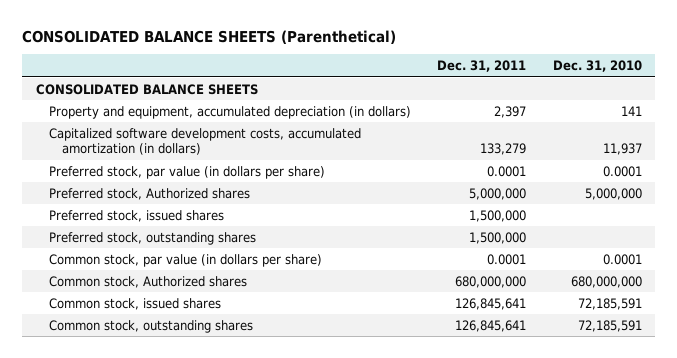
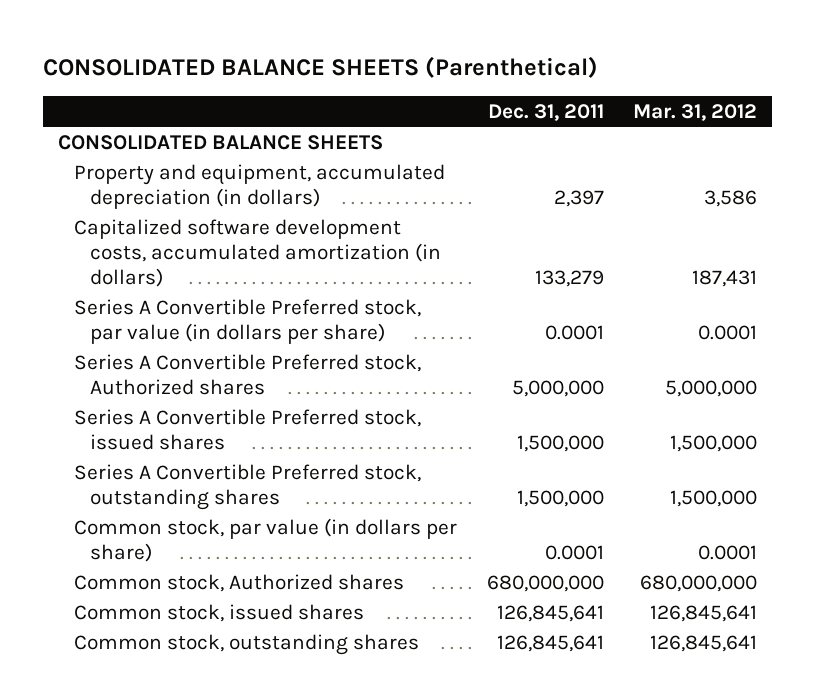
[552,60,642,73] Dec. 31, 2010 -> none
none -> [633,103,758,121] Mar. 31, 2012
[49,165,326,179] Preferred stock, par value (in dollars per share) -> [73,298,421,344] Series A Convertible Preferred stock, par value (in dollars per share)
[49,187,251,200] Preferred stock, Authorized shares -> [73,353,421,395] Series A Convertible Preferred stock, Authorized shares
[49,209,225,222] Preferred stock, issued shares -> [73,408,421,450] Series A Convertible Preferred stock, issued shares
[49,231,257,245] Preferred stock, outstanding shares -> [73,463,421,510] Series A Convertible Preferred stock, outstanding shares

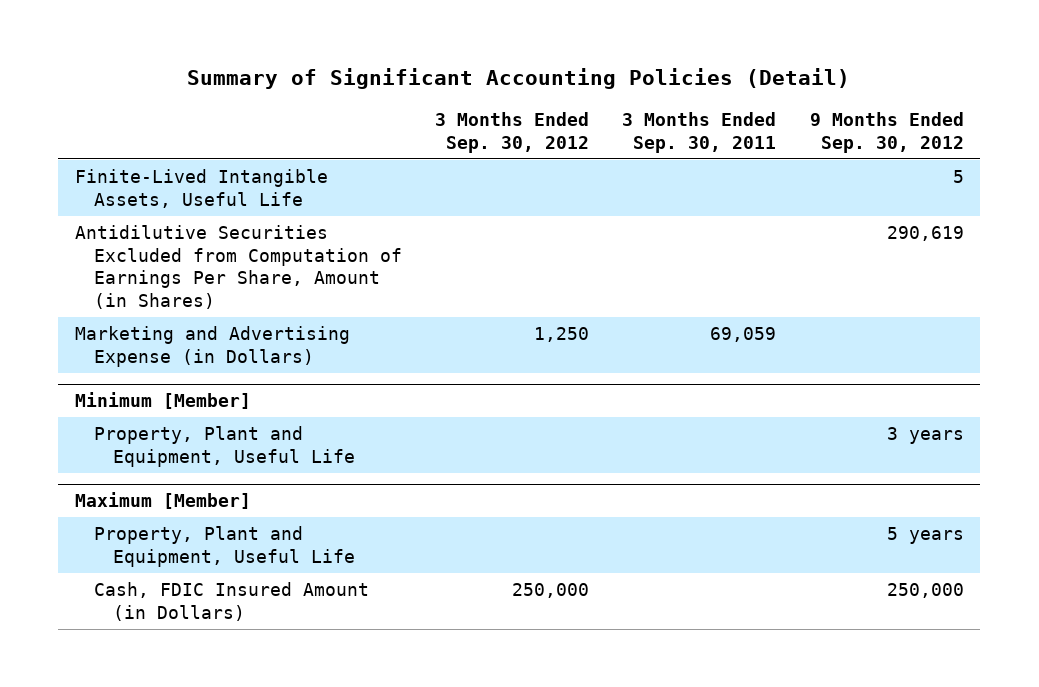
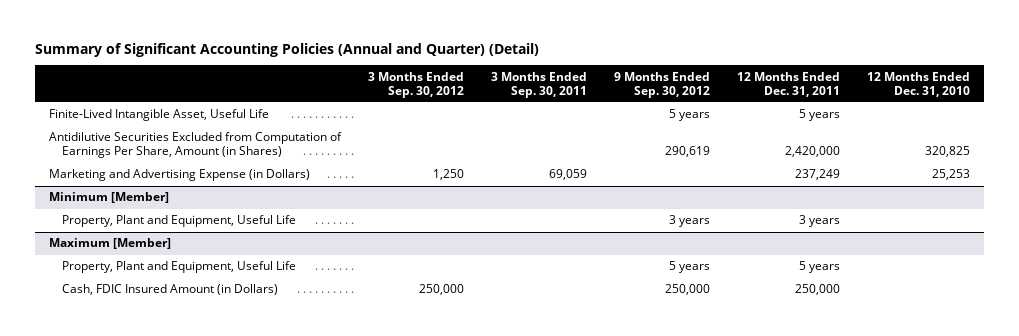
[187,68,851,90] Summary of Significant Accounting Policies (Detail) -> [35,42,540,57] Summary of Significant Accounting Policies (Annual and Quarter) (Detail)
none -> [737,71,841,97] 12 Months Ended Dec. 31, 2011
none -> [867,71,971,97] 12 Months Ended Dec. 31, 2010
[74,168,328,208] Finite-Lived Intangible Assets, Useful Life -> [48,109,269,122] Finite-Lived Intangible Asset, Useful Life
[952,169,964,183] 5 -> [669,109,711,122] 5 years

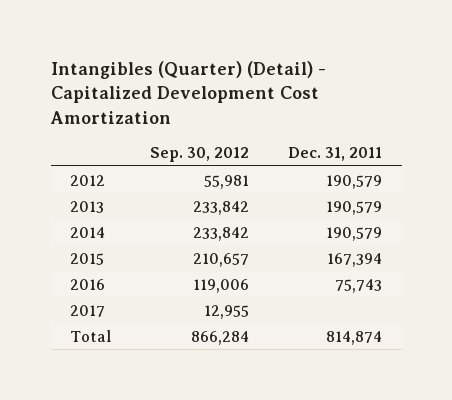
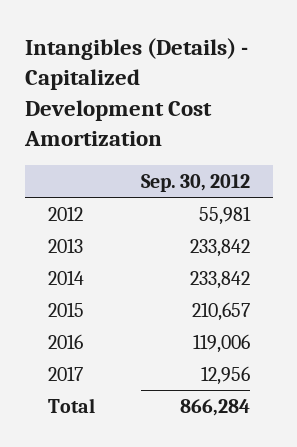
[49,60,326,124] Intangibles (Quarter) (Detail) - Capitalized Development Cost Amortization -> [23,38,248,146] Intangibles (Details) - Capitalized Development Cost Amortization
[288,147,383,162] Dec. 31, 2011 -> none
[204,304,250,319] 12,955 -> [200,365,250,385] 12,956

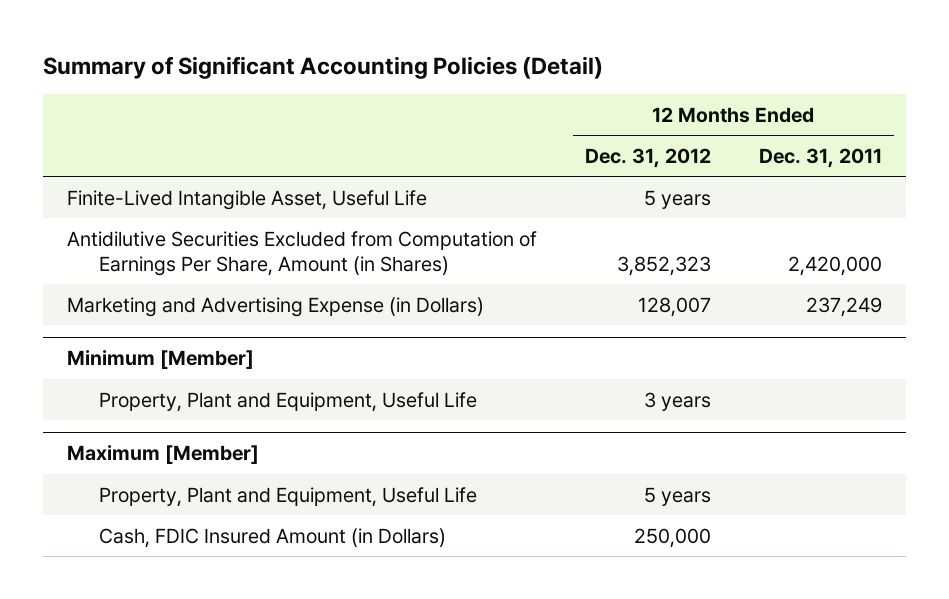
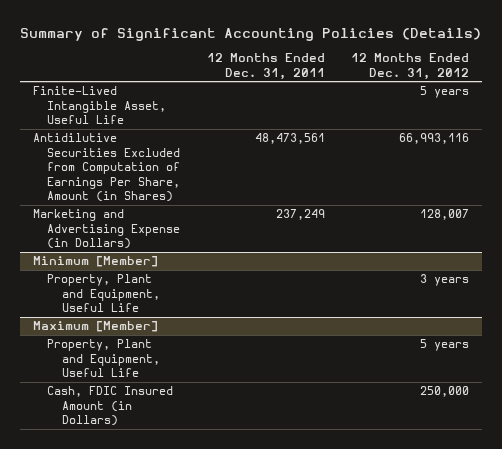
[43,56,604,80] Summary of Significant Accounting Policies (Detail) -> [19,27,481,41] Summary of Significant Accounting Policies (Details)
[616,255,711,276] 3,852,323 -> [399,133,470,145] 66,993,116
[787,255,882,276] 2,420,000 -> [254,133,325,145] 48,473,561

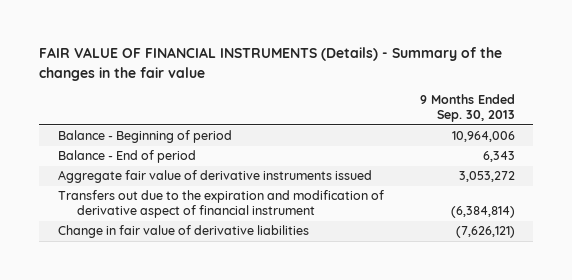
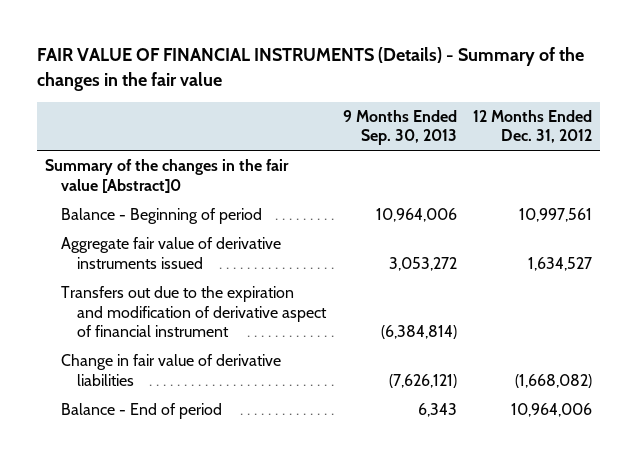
none -> [473,109,593,144] 12 Months Ended Dec. 31, 2012
none -> [44,159,289,193] Summary of the changes in the fair value [Abstract]0
[57,150,196,164] Balance - End of period -> [60,403,222,420] Balance - End of period

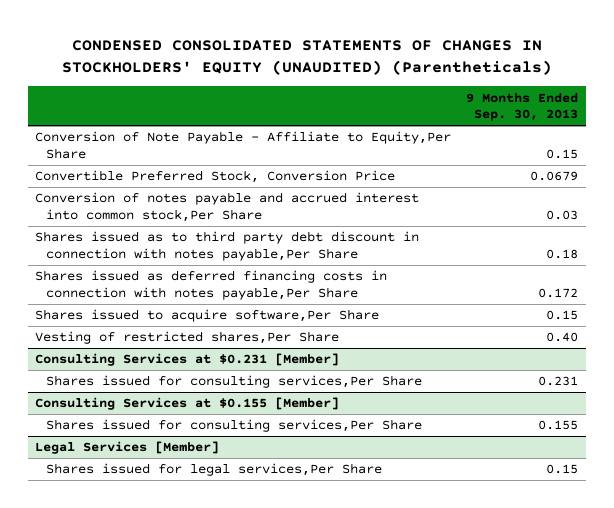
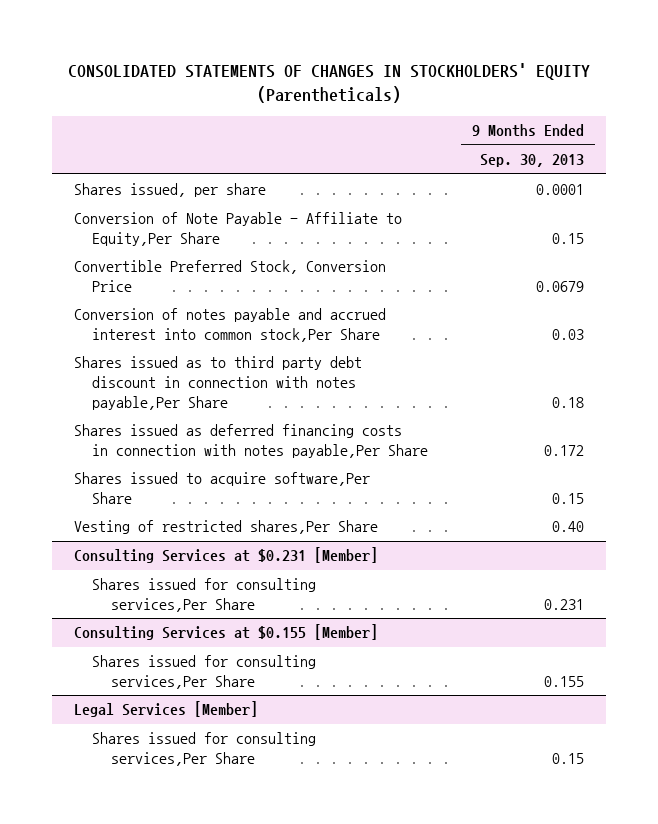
[61,40,552,76] CONDENSED CONSOLIDATED STATEMENTS OF CHANGES IN STOCKHOLDERS' EQUITY (UNAUDITED) (Parentheticals) -> [67,63,590,104] CONSOLIDATED STATEMENTS OF CHANGES IN STOCKHOLDERS' EQUITY (Parentheticals)
none -> [73,183,266,198] Shares issued, per share
[45,463,382,477] Shares issued for legal services,Per Share -> [92,732,317,767] Shares issued for consulting services,Per Share

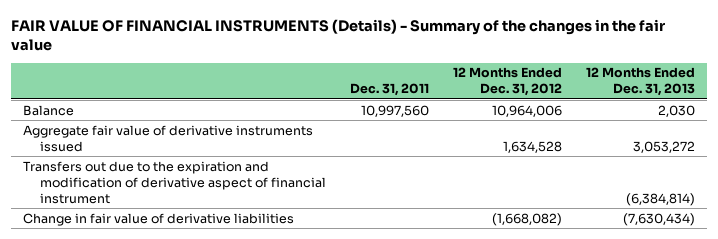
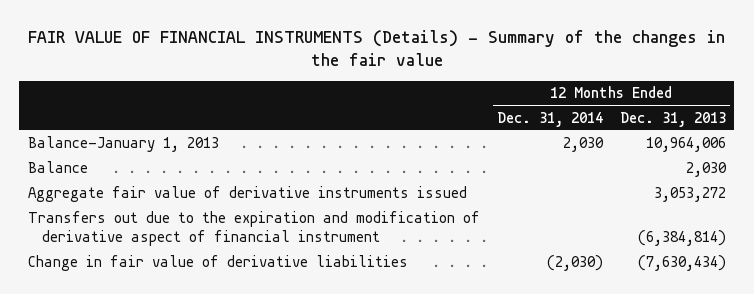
[350,83,430,97] Dec. 31, 2011 -> none
[453,67,563,97] 12 Months Ended Dec. 31, 2012 -> none
none -> [496,111,603,127] Dec. 31, 2014
none -> [27,136,219,153] Balance-January 1, 2013

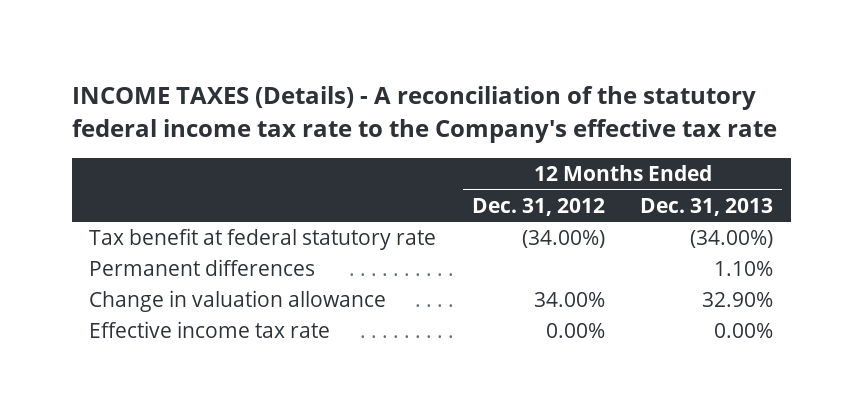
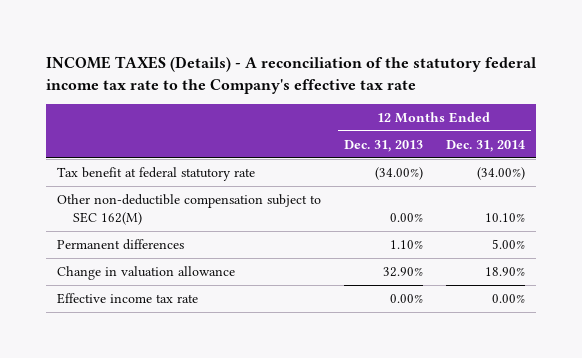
[471,197,605,216] Dec. 31, 2012 -> none
none -> [445,139,525,152] Dec. 31, 2014
none -> [57,194,322,226] Other non-deductible compensation subject to SEC 162(M)

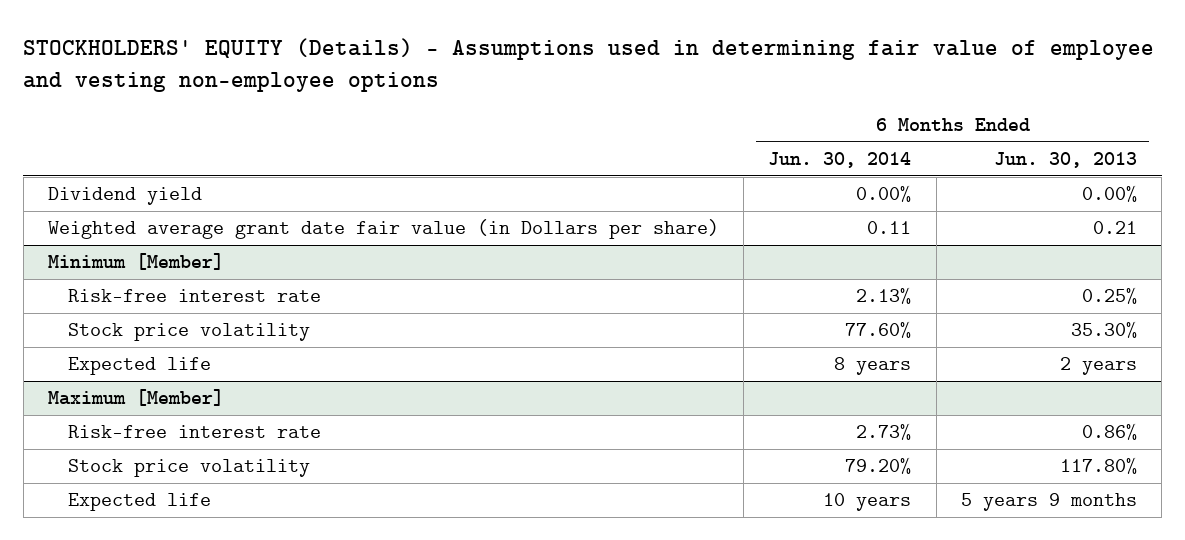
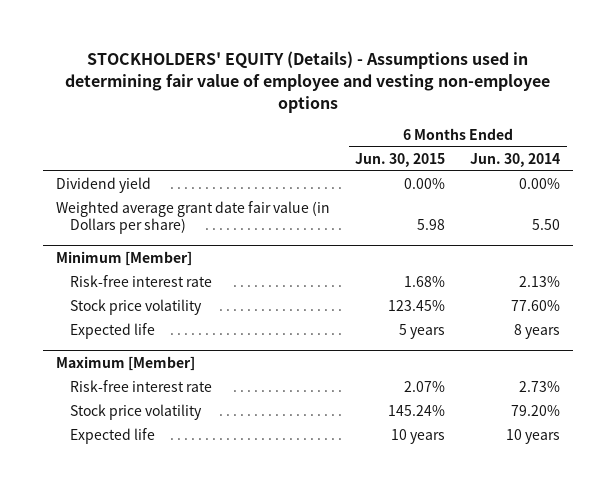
[993,152,1137,169] Jun. 30, 2013 -> none
none -> [355,153,446,168] Jun. 30, 2015
[867,221,912,235] 0.11 -> [532,219,561,231] 5.50

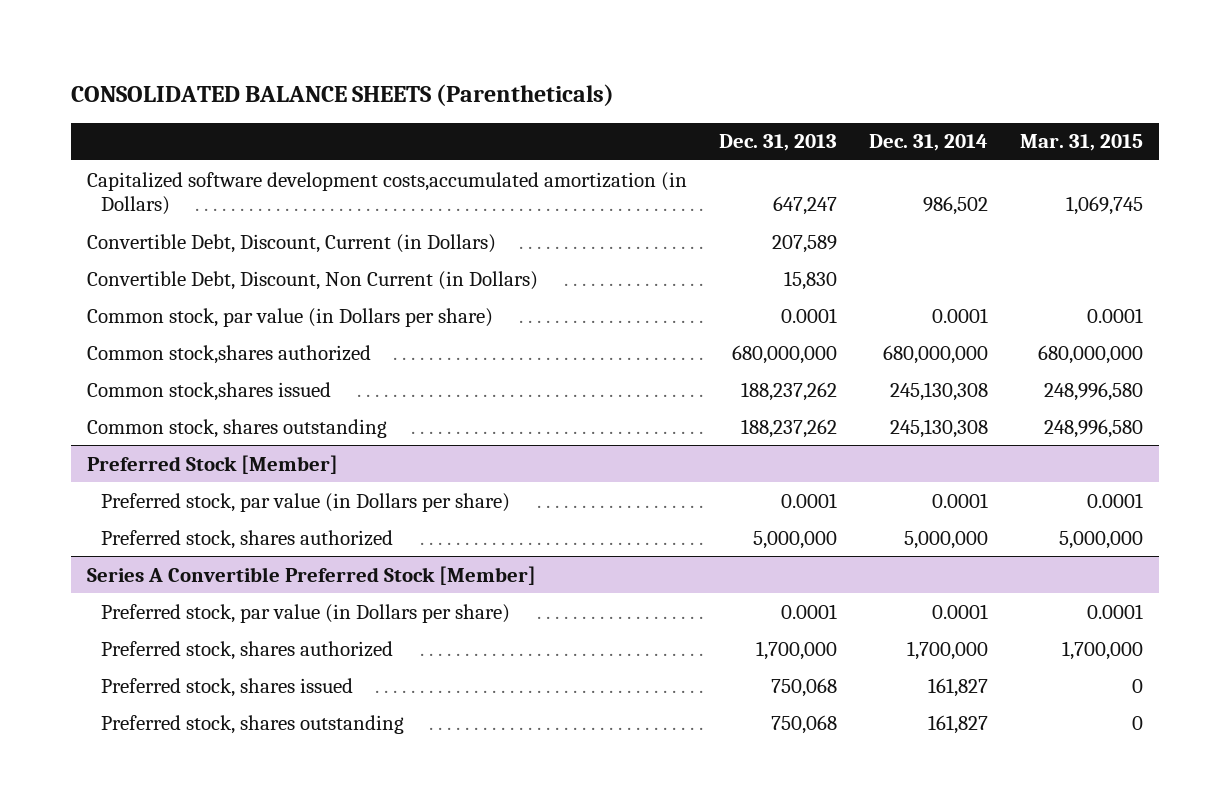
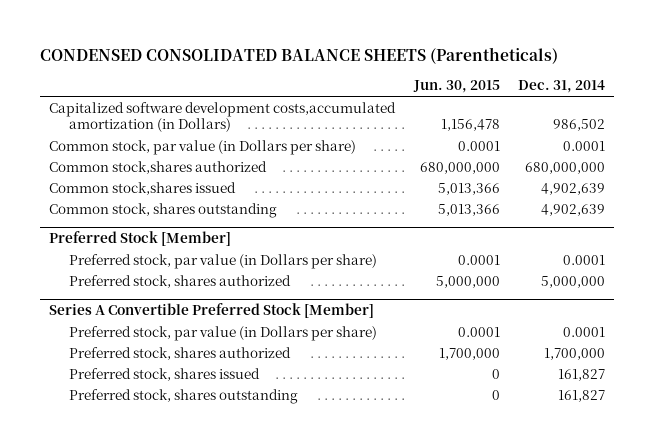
[70,84,614,107] CONSOLIDATED BALANCE SHEETS (Parentheticals) -> [40,47,559,65] CONDENSED CONSOLIDATED BALANCE SHEETS (Parentheticals)
[718,134,837,152] Dec. 31, 2013 -> none
[1020,134,1144,152] Mar. 31, 2015 -> none
none -> [412,80,500,94] Jun. 30, 2015
[86,233,496,253] Convertible Debt, Discount, Current (in Dollars) -> none
[86,270,538,290] Convertible Debt, Discount, Non Current (in Dollars) -> none
[889,381,988,401] 245,130,308 -> [541,182,606,195] 4,902,639
[889,418,988,438] 245,130,308 -> [541,203,606,216] 4,902,639

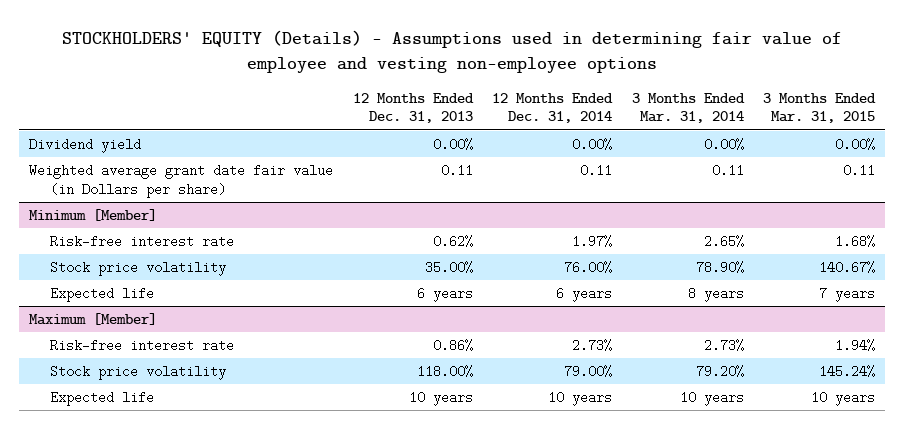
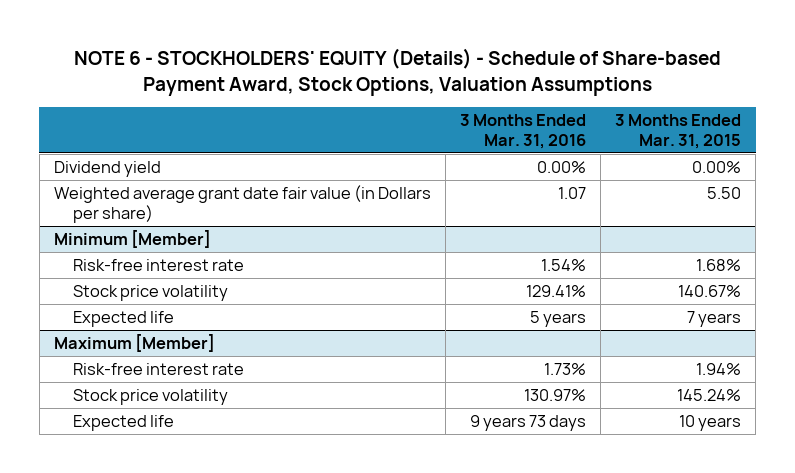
[62,30,843,73] STOCKHOLDERS' EQUITY (Details) - Assumptions used in determining fair value of employee and vesting non-employee options -> [73,48,721,96] NOTE 6 - STOCKHOLDERS' EQUITY (Details) - Schedule of Share-based Payment Award, Stock Options, Valuation Assumptions
[352,92,474,124] 12 Months Ended Dec. 31, 2013 -> none
[492,92,614,124] 12 Months Ended Dec. 31, 2014 -> none
[631,92,745,124] 3 Months Ended Mar. 31, 2014 -> none
none -> [460,113,587,149] 3 Months Ended Mar. 31, 2016
[843,163,876,177] 0.11 -> [707,186,742,199] 5.50

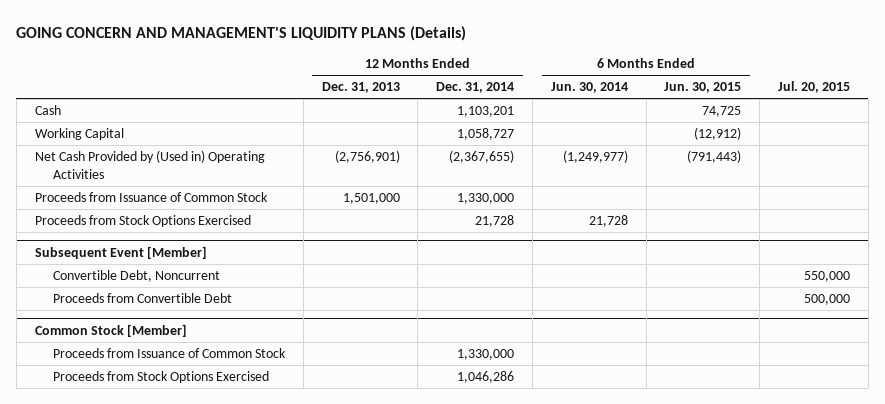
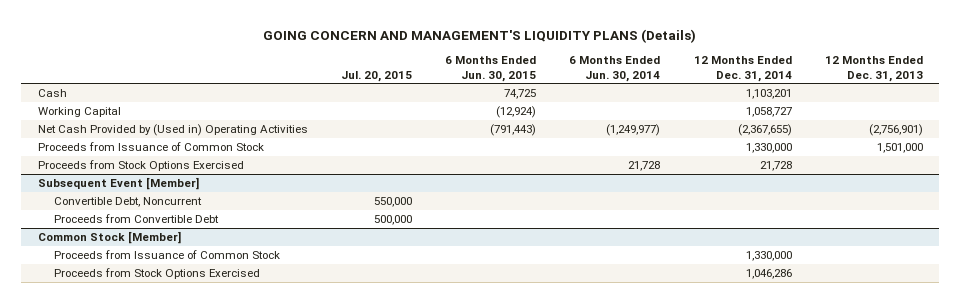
[694,127,742,141] (12,912) -> [496,105,537,118] (12,924)

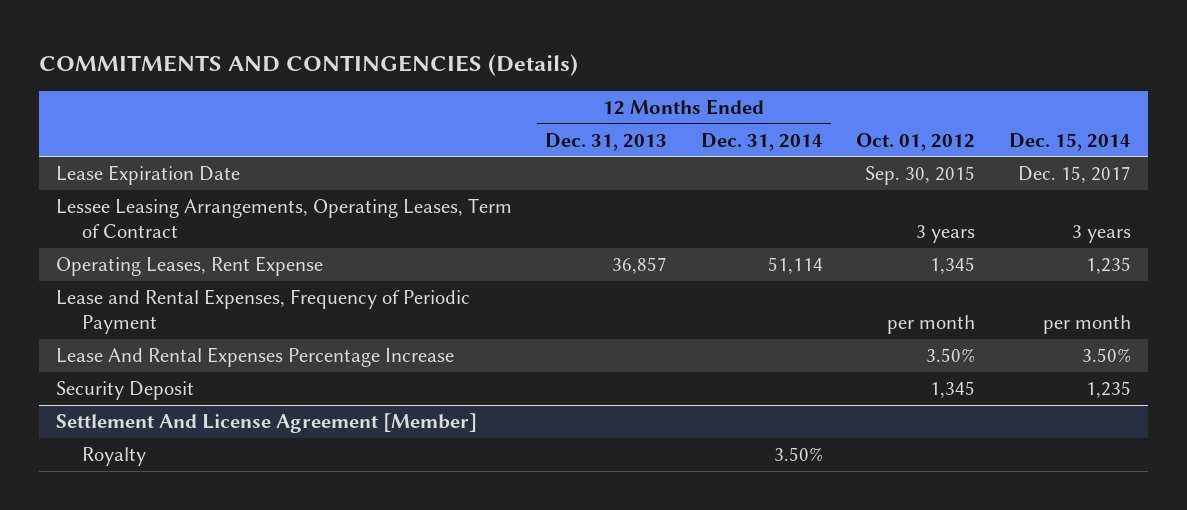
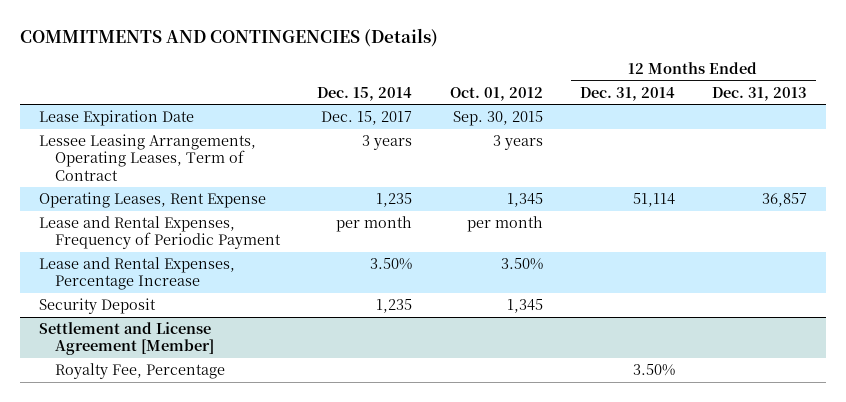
[55,346,454,367] Lease And Rental Expenses Percentage Increase -> [38,257,235,291] Lease and Rental Expenses, Percentage Increase
[55,412,477,433] Settlement And License Agreement [Member] -> [38,322,215,356] Settlement and License Agreement [Member]
[82,446,147,466] Royalty -> [55,363,226,380] Royalty Fee, Percentage

